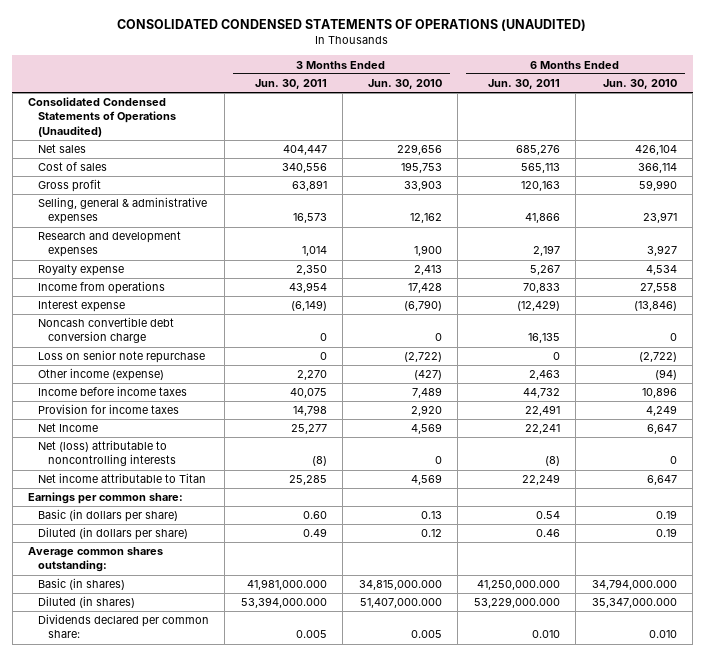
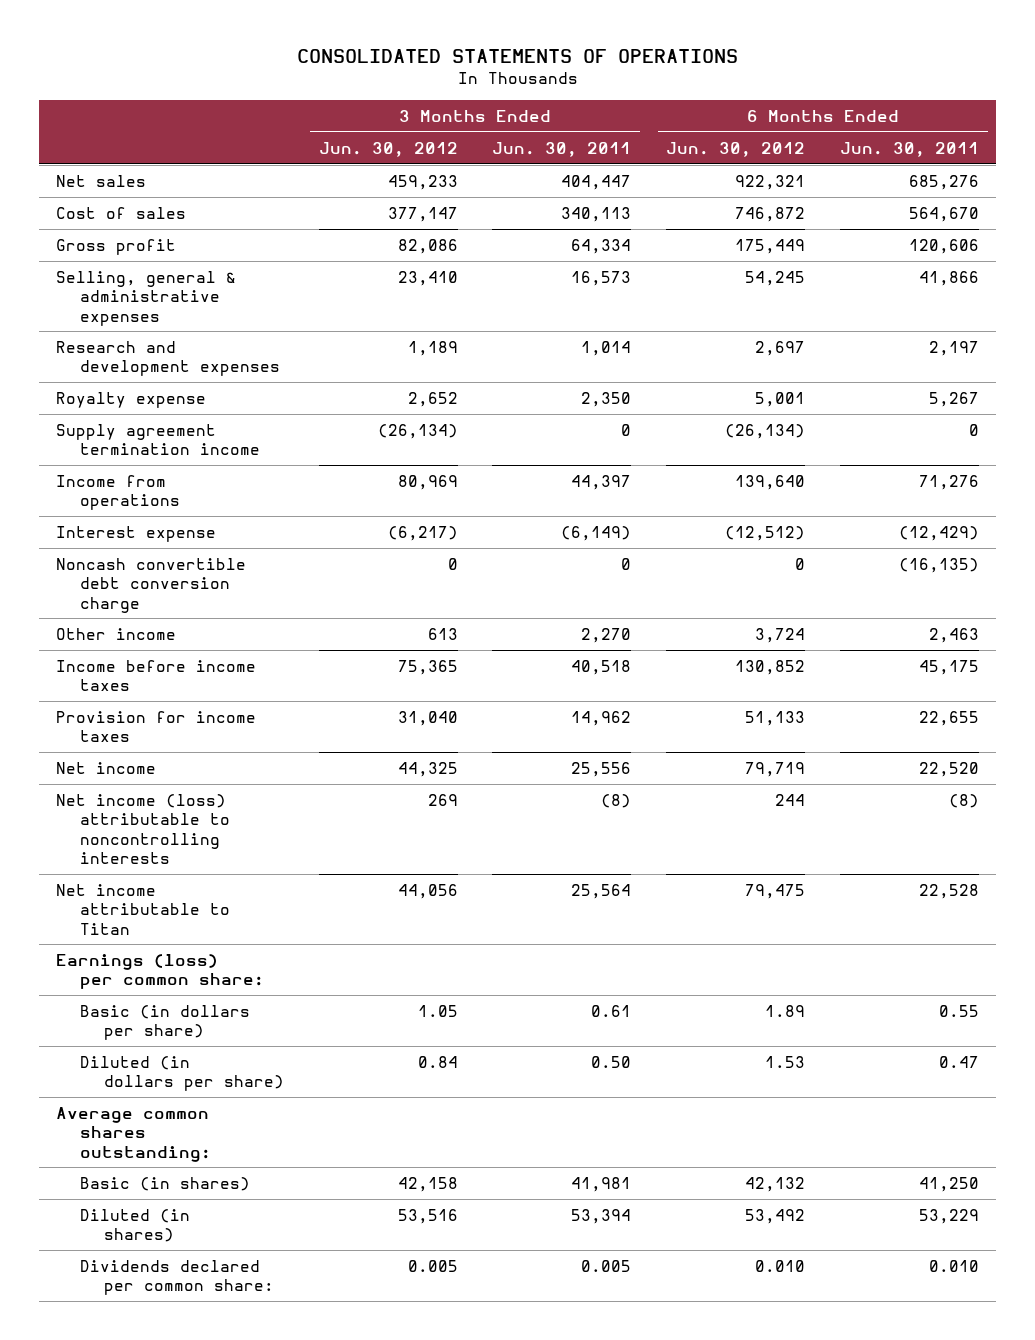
[117,19,587,32] CONSOLIDATED CONDENSED STATEMENTS OF OPERATIONS (UNAUDITED) -> [296,49,738,64] CONSOLIDATED STATEMENTS OF OPERATIONS
[367,79,442,90] Jun. 30, 2010 -> none
[602,79,677,90] Jun. 30, 2010 -> none
none -> [318,141,458,157] Jun. 30, 2012
none -> [666,141,806,157] Jun. 30, 2012
[28,97,176,137] Consolidated Condensed Statements of Operations (Unaudited) -> none
[281,163,327,174] 340,556 -> [561,206,632,222] 340,113
[520,163,560,174] 565,113 -> [908,206,979,222] 564,670
[291,180,327,192] 63,891 -> [571,238,632,254] 64,334
[520,181,560,192] 120,163 -> [908,238,979,254] 120,606
none -> [56,423,261,456] Supply agreement termination income
[288,282,327,294] 43,954 -> [571,474,632,490] 44,397
[522,283,560,294] 70,833 -> [918,474,979,490] 71,276
[37,350,205,364] Loss on senior note repurchase -> none
[527,333,560,344] 16,135 -> [898,557,979,573] (16,135)
[37,368,164,382] Other income (expense) -> [56,627,177,640] Other income
[289,388,327,399] 40,075 -> [571,659,632,675] 40,518
[522,388,560,399] 44,732 -> [918,659,979,675] 45,175
[292,405,327,417] 14,798 -> [571,710,632,726] 14,962
[524,405,560,417] 22,491 -> [918,710,979,726] 22,655
[37,423,98,433] Net Income -> [56,761,157,774] Net income
[290,424,327,435] 25,277 -> [571,761,632,777] 25,556
[524,424,560,435] 22,241 -> [918,761,979,777] 22,520
[37,440,176,467] Net (loss) attributable to noncontrolling interests -> [56,793,231,864] Net income (loss) attributable to noncontrolling interests
[288,475,327,486] 25,285 -> [571,883,632,899] 25,564
[521,474,560,486] 22,249 -> [918,883,979,899] 22,528
[28,492,184,505] Earnings per common share: -> [56,953,265,990] Earnings (loss) per common share:
[302,511,327,520] 0.60 -> [591,1004,632,1017] 0.61
[535,511,560,520] 0.54 -> [938,1004,979,1017] 0.55
[302,528,327,538] 0.49 -> [591,1055,632,1068] 0.50
[535,529,560,538] 0.46 -> [938,1055,979,1068] 0.47
[246,579,327,591] 41,981,000.000 -> [571,1176,632,1192] 41,981
[476,580,560,591] 41,250,000.000 -> [918,1176,979,1192] 41,250
[240,597,327,609] 53,394,000.000 -> [571,1208,632,1224] 53,394
[473,597,560,609] 53,229,000.000 -> [918,1208,979,1224] 53,229

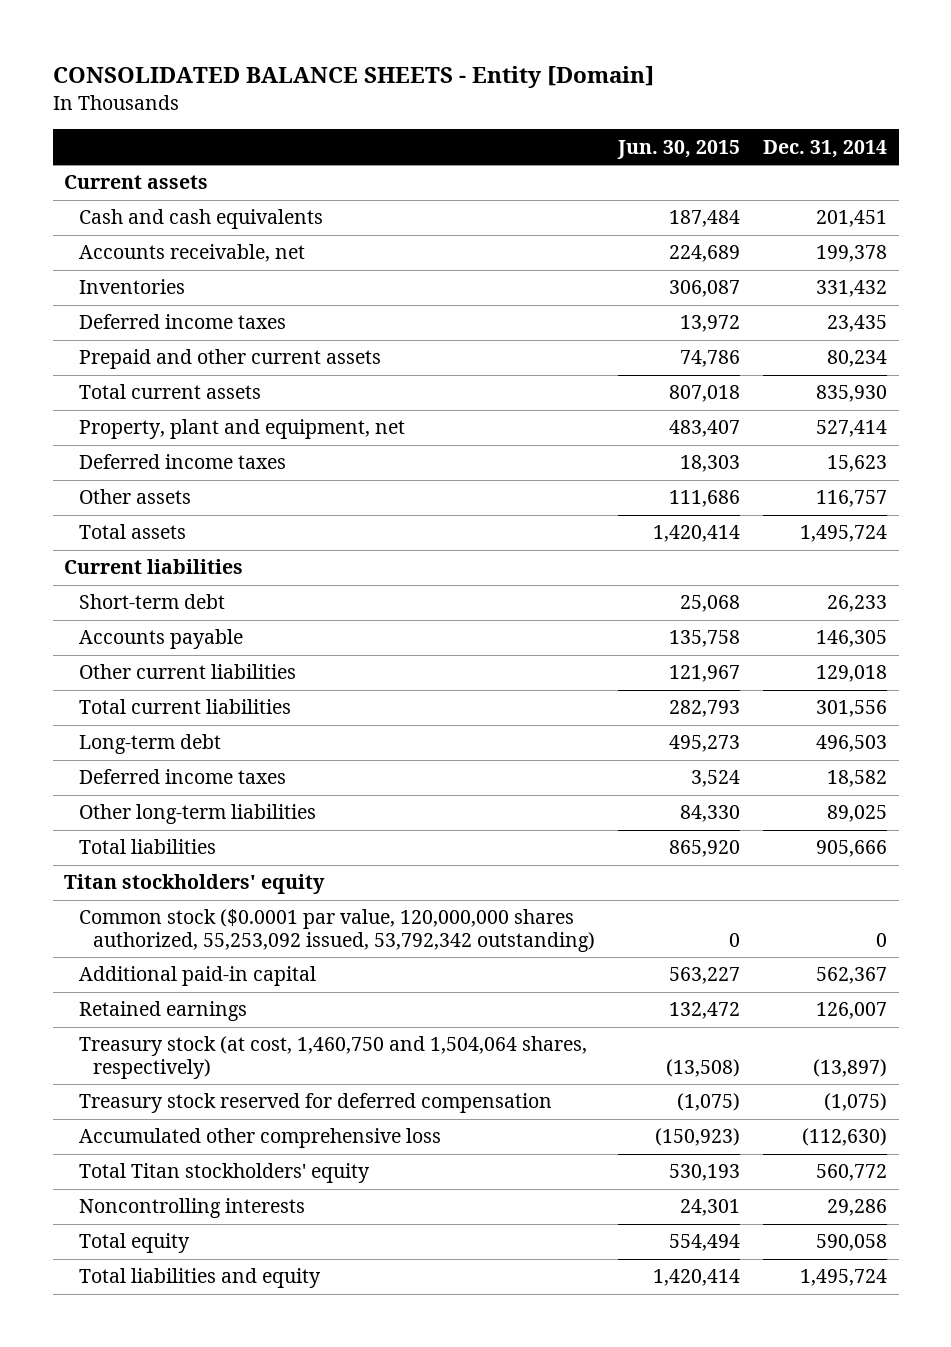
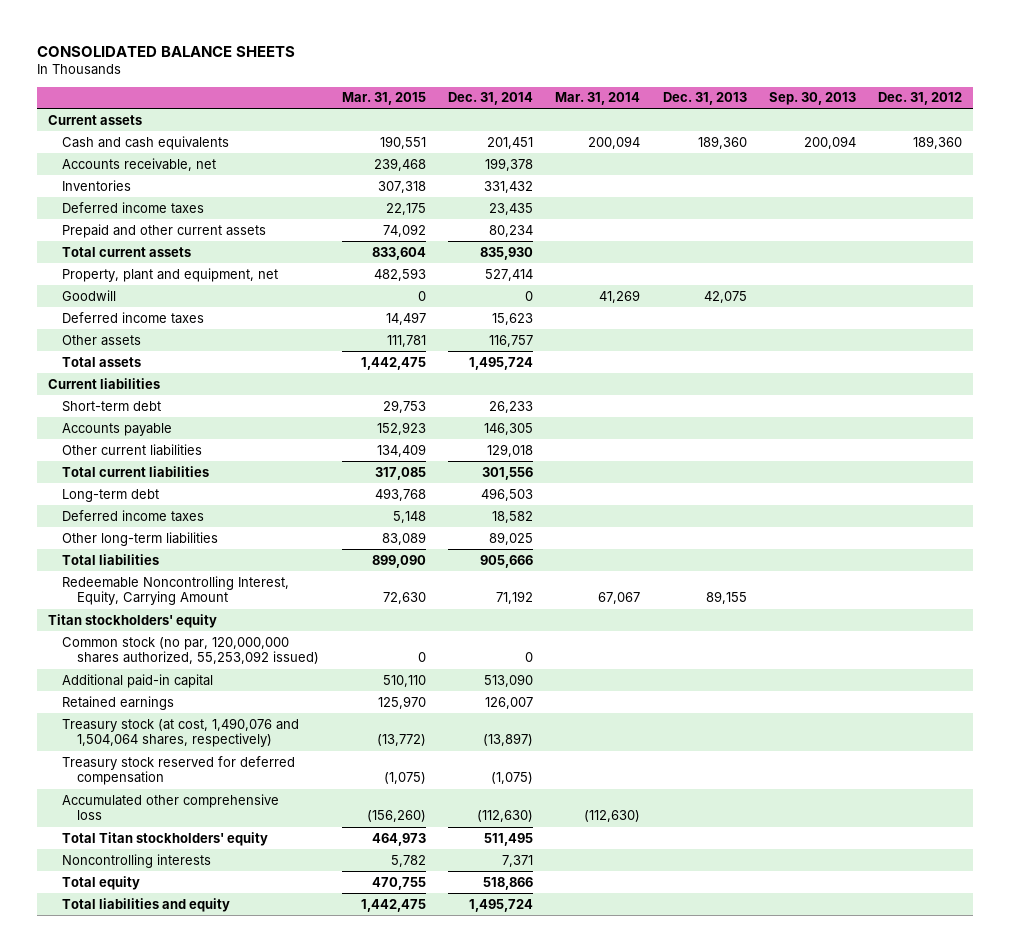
[52,66,654,89] CONSOLIDATED BALANCE SHEETS - Entity [Domain] -> [36,45,295,57] CONSOLIDATED BALANCE SHEETS
[616,139,740,159] Jun. 30, 2015 -> none
none -> [341,92,426,106] Mar. 31, 2015
none -> [555,92,641,106] Mar. 31, 2014
none -> [662,92,747,106] Dec. 31, 2013
none -> [768,92,856,106] Sep. 30, 2013
none -> [878,92,963,106] Dec. 31, 2012
none -> [62,289,117,301] Goodwill
none -> [62,575,290,606] Redeemable Noncontrolling Interest, Equity, Carrying Amount
[78,909,595,953] Common stock ($0.0001 par value, 120,000,000 shares authorized, 55,253,092 issued, 53,792,342 outstanding) -> [62,636,320,665] Common stock (no par, 120,000,000 shares authorized, 55,253,092 issued)
[816,967,888,985] 562,367 -> [483,673,533,687] 513,090
[78,1036,587,1080] Treasury stock (at cost, 1,460,750 and 1,504,064 shares, respectively) -> [62,717,300,748] Treasury stock (at cost, 1,490,076 and 1,504,064 shares, respectively)
[816,1164,888,1182] 560,772 -> [483,832,533,846] 511,495
[827,1199,888,1217] 29,286 -> [501,854,533,867] 7,371
[816,1234,888,1252] 590,058 -> [482,876,533,890] 518,866

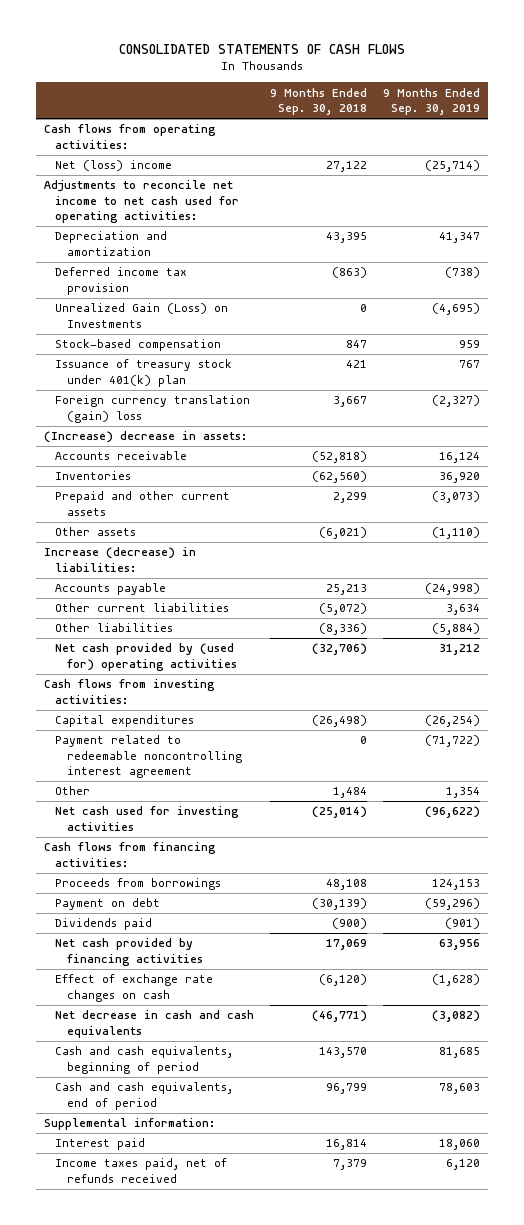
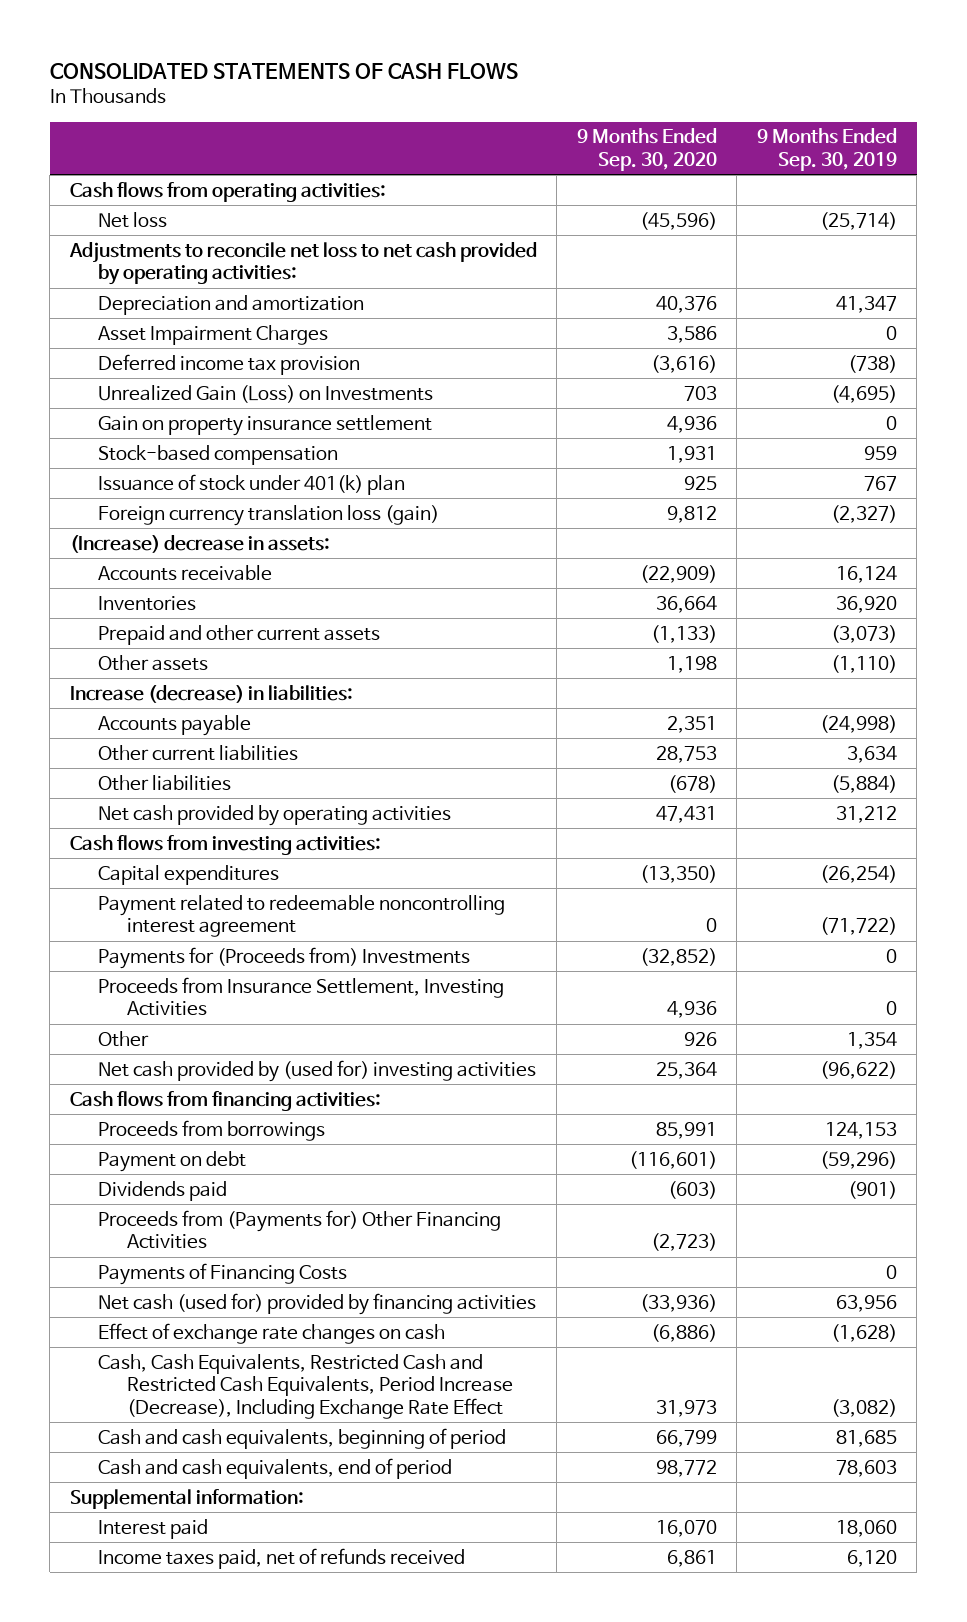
[270,87,368,116] 9 Months Ended Sep. 30, 2018 -> none
none -> [576,128,717,171] 9 Months Ended Sep. 30, 2020
[55,160,173,172] Net (loss) income -> [98,211,168,228] Net loss
[43,180,240,224] Adjustments to reconcile net income to net cash used for operating activities: -> [68,241,537,286] Adjustments to reconcile net loss to net cash provided by operating activities:
none -> [98,324,329,345] Asset Impairment Charges
none -> [98,414,433,436] Gain on property insurance settlement
[55,359,233,387] Issuance of treasury stock under 401(k) plan -> [98,473,406,495] Issuance of stock under 401(k) plan
[55,395,251,423] Foreign currency translation (gain) loss -> [98,504,440,526] Foreign currency translation loss (gain)
[55,643,238,671] Net cash provided by (used for) operating activities -> [98,804,452,826] Net cash provided by operating activities
none -> [98,946,471,969] Payments for (Proceeds from) Investments
none -> [98,976,505,1017] Proceeds from Insurance Settlement, Investing Activities
[55,806,240,831] Net cash used for investing activities -> [98,1059,537,1082] Net cash provided by (used for) investing activities
none -> [98,1209,502,1250] Proceeds from (Payments for) Other Financing Activities
none -> [98,1262,348,1285] Payments of Financing Costs
[55,938,204,966] Net cash provided by financing activities -> [98,1292,537,1315] Net cash (used for) provided by financing activities
[55,1010,255,1038] Net decrease in cash and cash equivalents -> [98,1353,514,1419] Cash, Cash Equivalents, Restricted Cash and Restricted Cash Equivalents, Period Increase (Decrease), Including Exchange Rate Effect

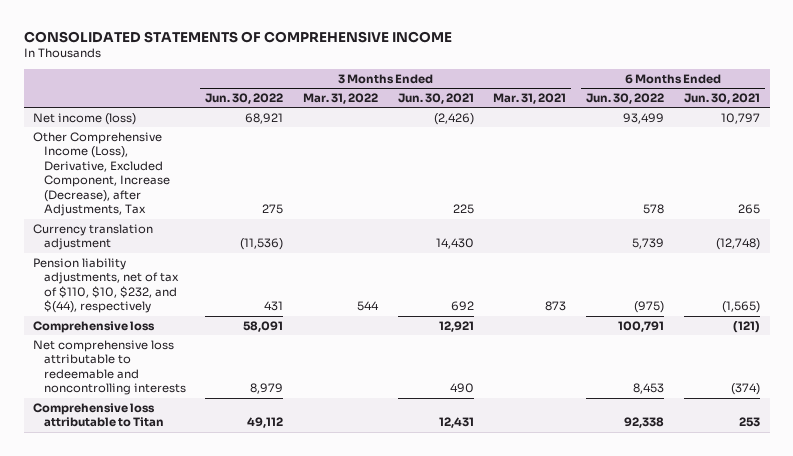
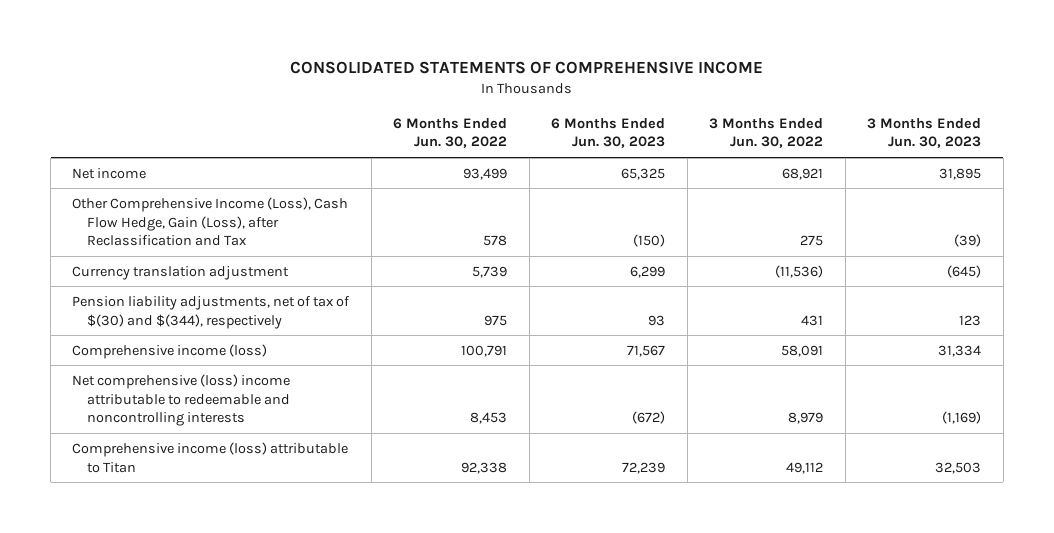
[303,92,379,104] Mar. 31, 2022 -> none
[397,92,474,104] Jun. 30, 2021 -> none
[493,92,567,104] Mar. 31, 2021 -> none
[683,92,760,104] Jun. 30, 2021 -> none
none -> [551,117,666,149] 6 Months Ended Jun. 30, 2023
none -> [867,117,982,149] 3 Months Ended Jun. 30, 2023
[33,112,137,125] Net income (loss) -> [72,167,147,179] Net income
[33,131,170,217] Other Comprehensive Income (Loss), Derivative, Excluded Component, Increase (Decrease), after Adjustments, Tax -> [72,196,349,247] Other Comprehensive Income (Loss), Cash Flow Hedge, Gain (Loss), after Reclassification and Tax
[33,257,179,314] Pension liability adjustments, net of tax of $110, $10, $232, and $(44), respectively -> [72,295,351,329] Pension liability adjustments, net of tax of $(30) and $(344), respectively
[634,301,665,314] (975) -> [484,314,508,326] 975
[33,320,156,333] Comprehensive loss -> [72,343,268,359] Comprehensive income (loss)
[33,339,186,396] Net comprehensive loss attributable to redeemable and noncontrolling interests -> [72,373,291,427] Net comprehensive (loss) income attributable to redeemable and noncontrolling interests
[33,402,164,428] Comprehensive loss attributable to Titan -> [72,441,349,473] Comprehensive income (loss) attributable to Titan

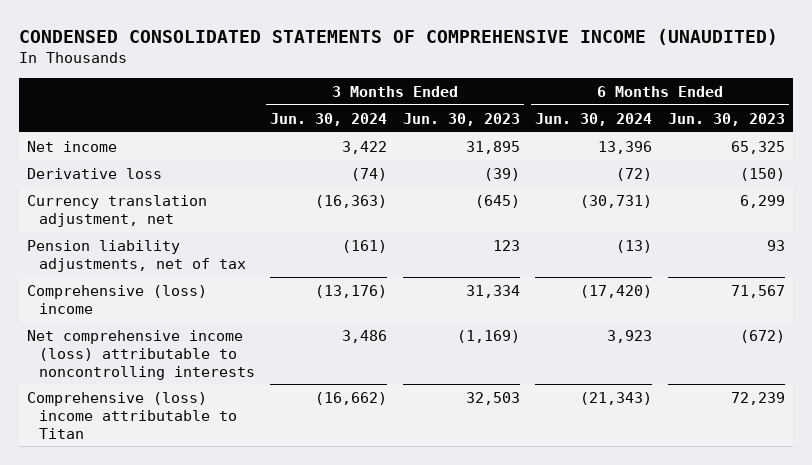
[289,61,763,75] CONSOLIDATED STATEMENTS OF COMPREHENSIVE INCOME -> [19,28,779,45] CONDENSED CONSOLIDATED STATEMENTS OF COMPREHENSIVE INCOME (UNAUDITED)
[393,117,508,149] 6 Months Ended Jun. 30, 2022 -> none
[709,117,824,149] 3 Months Ended Jun. 30, 2022 -> none
none -> [270,112,388,126] Jun. 30, 2024
none -> [535,112,653,126] Jun. 30, 2024
[72,196,349,247] Other Comprehensive Income (Loss), Cash Flow Hedge, Gain (Loss), after Reclassification and Tax -> [26,167,162,179] Derivative loss
[72,265,290,280] Currency translation adjustment -> [26,194,207,227] Currency translation adjustment, net
[72,295,351,329] Pension liability adjustments, net of tax of $(30) and $(344), respectively -> [26,239,246,272] Pension liability adjustments, net of tax
[72,343,268,359] Comprehensive income (loss) -> [26,284,207,314] Comprehensive (loss) income
[72,373,291,427] Net comprehensive (loss) income attributable to redeemable and noncontrolling interests -> [26,329,255,380] Net comprehensive income (loss) attributable to noncontrolling interests
[72,441,349,473] Comprehensive income (loss) attributable to Titan -> [26,391,237,439] Comprehensive (loss) income attributable to Titan

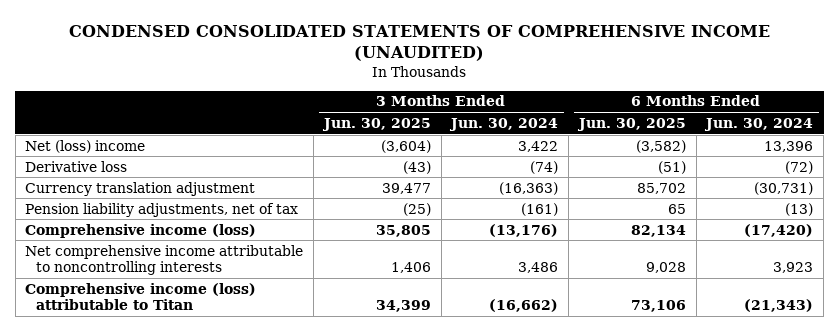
[402,112,520,126] Jun. 30, 2023 -> none
[667,112,785,126] Jun. 30, 2023 -> none
none -> [321,117,431,131] Jun. 30, 2025
none -> [576,117,686,131] Jun. 30, 2025
[26,140,117,152] Net income -> [25,139,146,153] Net (loss) income
[26,194,207,227] Currency translation adjustment, net -> [25,181,256,196] Currency translation adjustment
[26,284,207,314] Comprehensive (loss) income -> [25,223,257,238] Comprehensive income (loss)
[26,329,255,380] Net comprehensive income (loss) attributable to noncontrolling interests -> [25,244,304,276] Net comprehensive income attributable to noncontrolling interests
[26,391,237,439] Comprehensive (loss) income attributable to Titan -> [25,282,257,311] Comprehensive income (loss) attributable to Titan

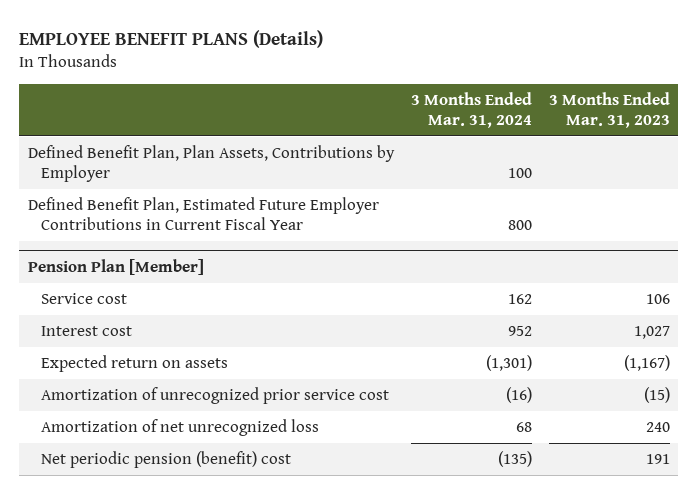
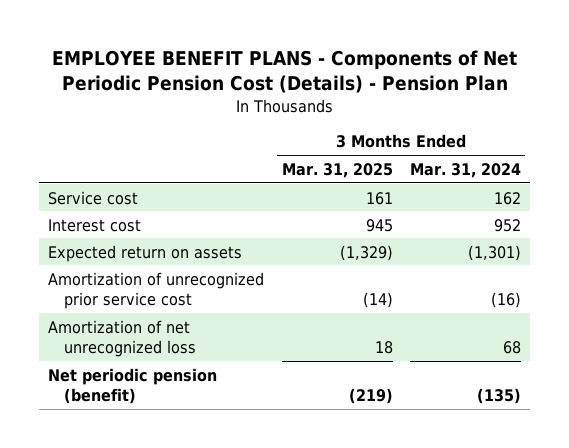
[19,29,324,48] EMPLOYEE BENEFIT PLANS (Details) -> [51,49,517,93] EMPLOYEE BENEFIT PLANS - Components of Net Periodic Pension Cost (Details) - Pension Plan
[548,91,670,128] 3 Months Ended Mar. 31, 2023 -> none
none -> [281,162,393,178] Mar. 31, 2025
[27,145,395,182] Defined Benefit Plan, Plan Assets, Contributions by Employer -> none
[27,197,379,230] Defined Benefit Plan, Estimated Future Employer Contributions in Current Fiscal Year -> none
[27,259,204,276] Pension Plan [Member] -> none
[41,451,292,469] Net periodic pension (benefit) cost -> [48,367,218,405] Net periodic pension (benefit)

